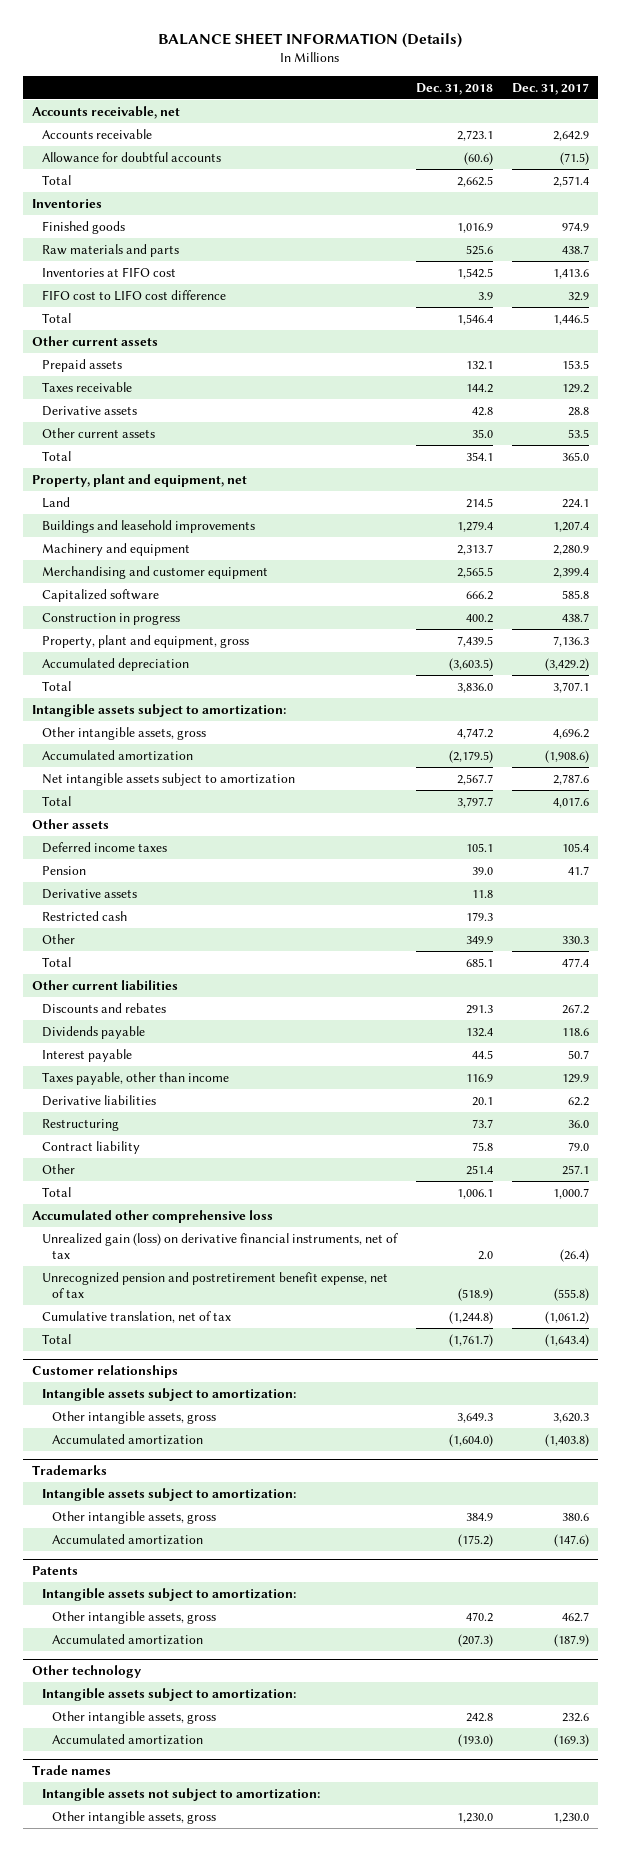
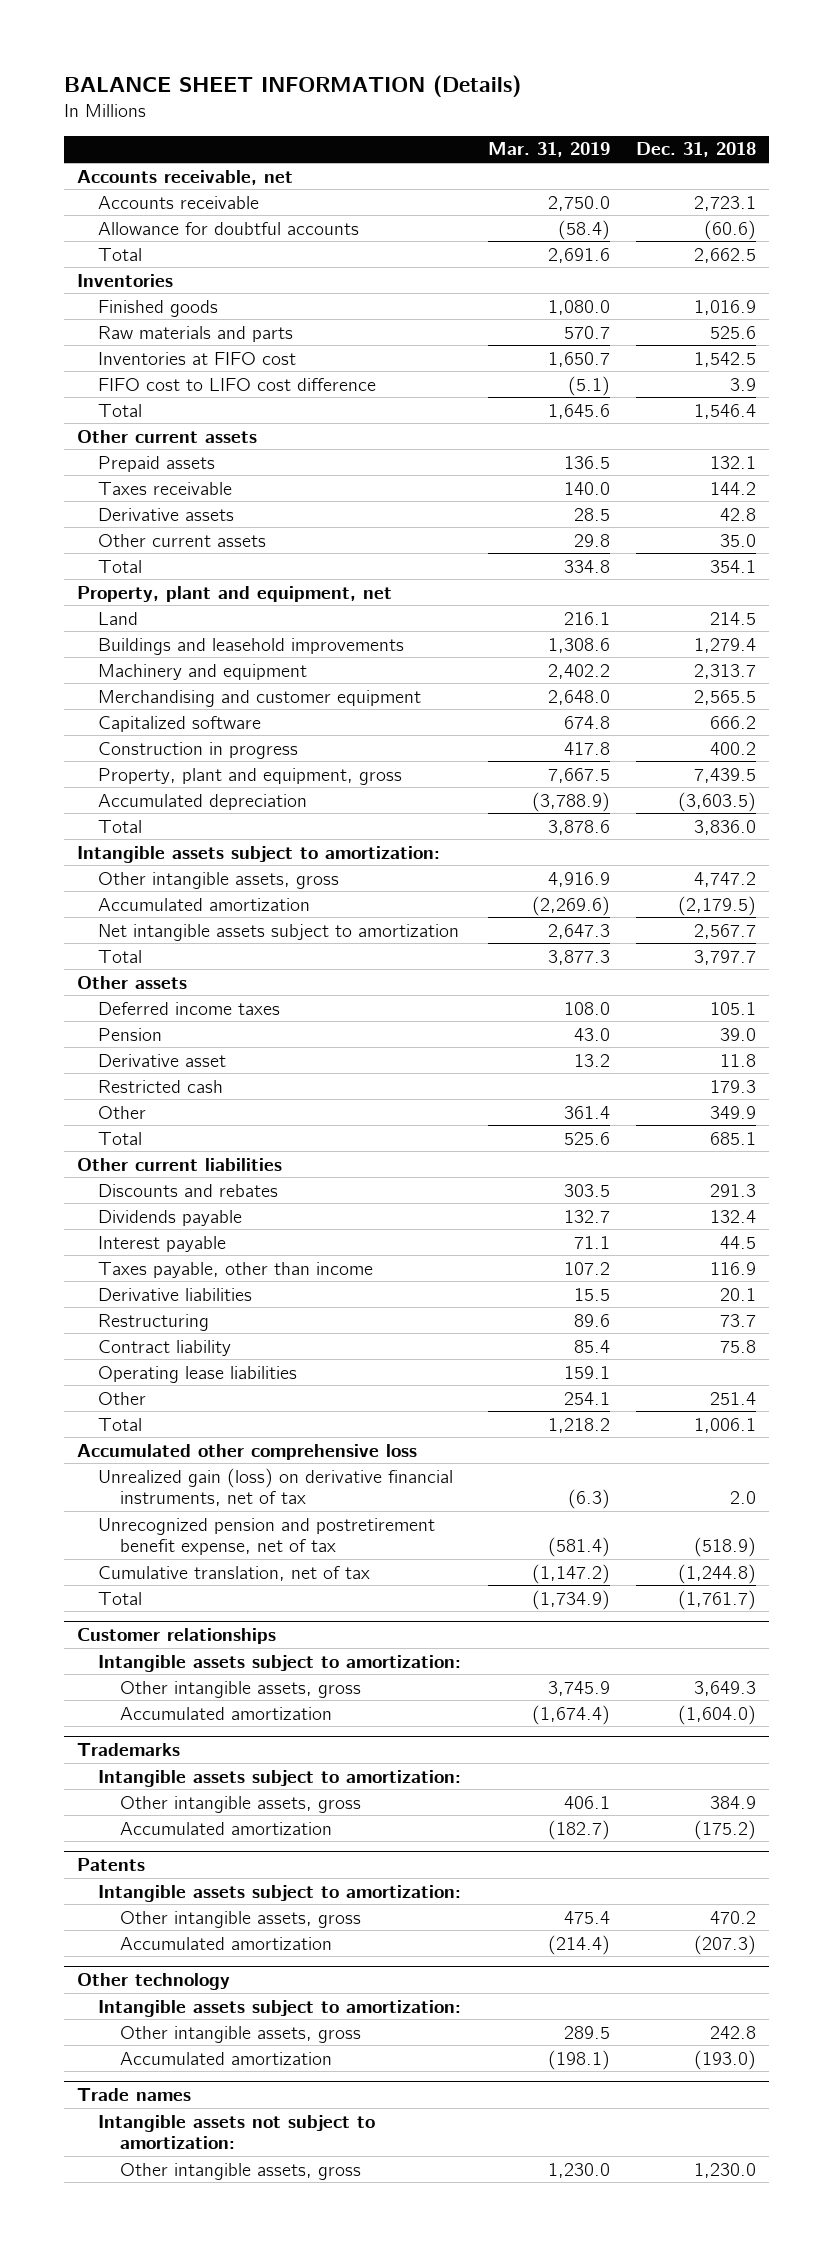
[511,82,589,95] Dec. 31, 2017 -> none
none -> [487,142,610,158] Mar. 31, 2019
[41,888,137,899] Derivative assets -> [98,1053,227,1067] Derivative asset
none -> [98,1365,298,1383] Operating lease liabilities

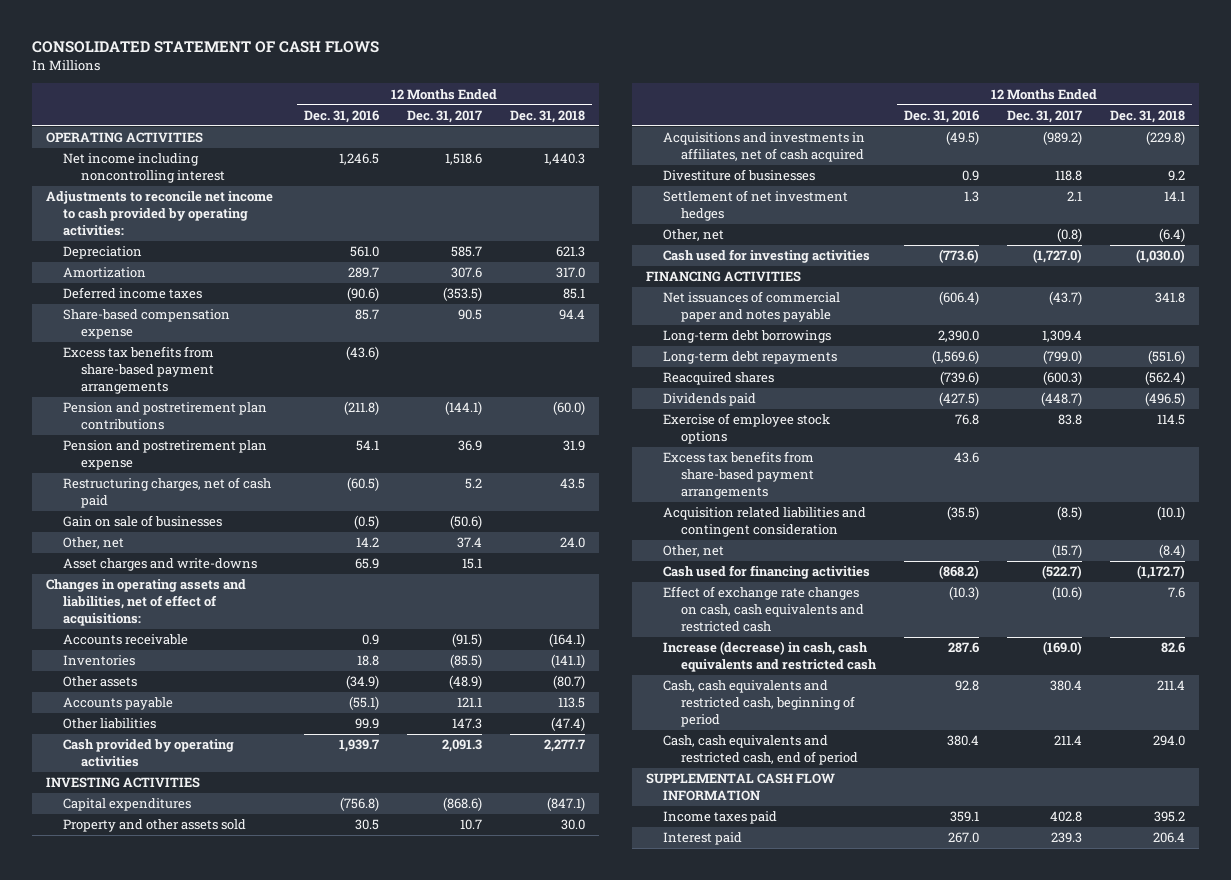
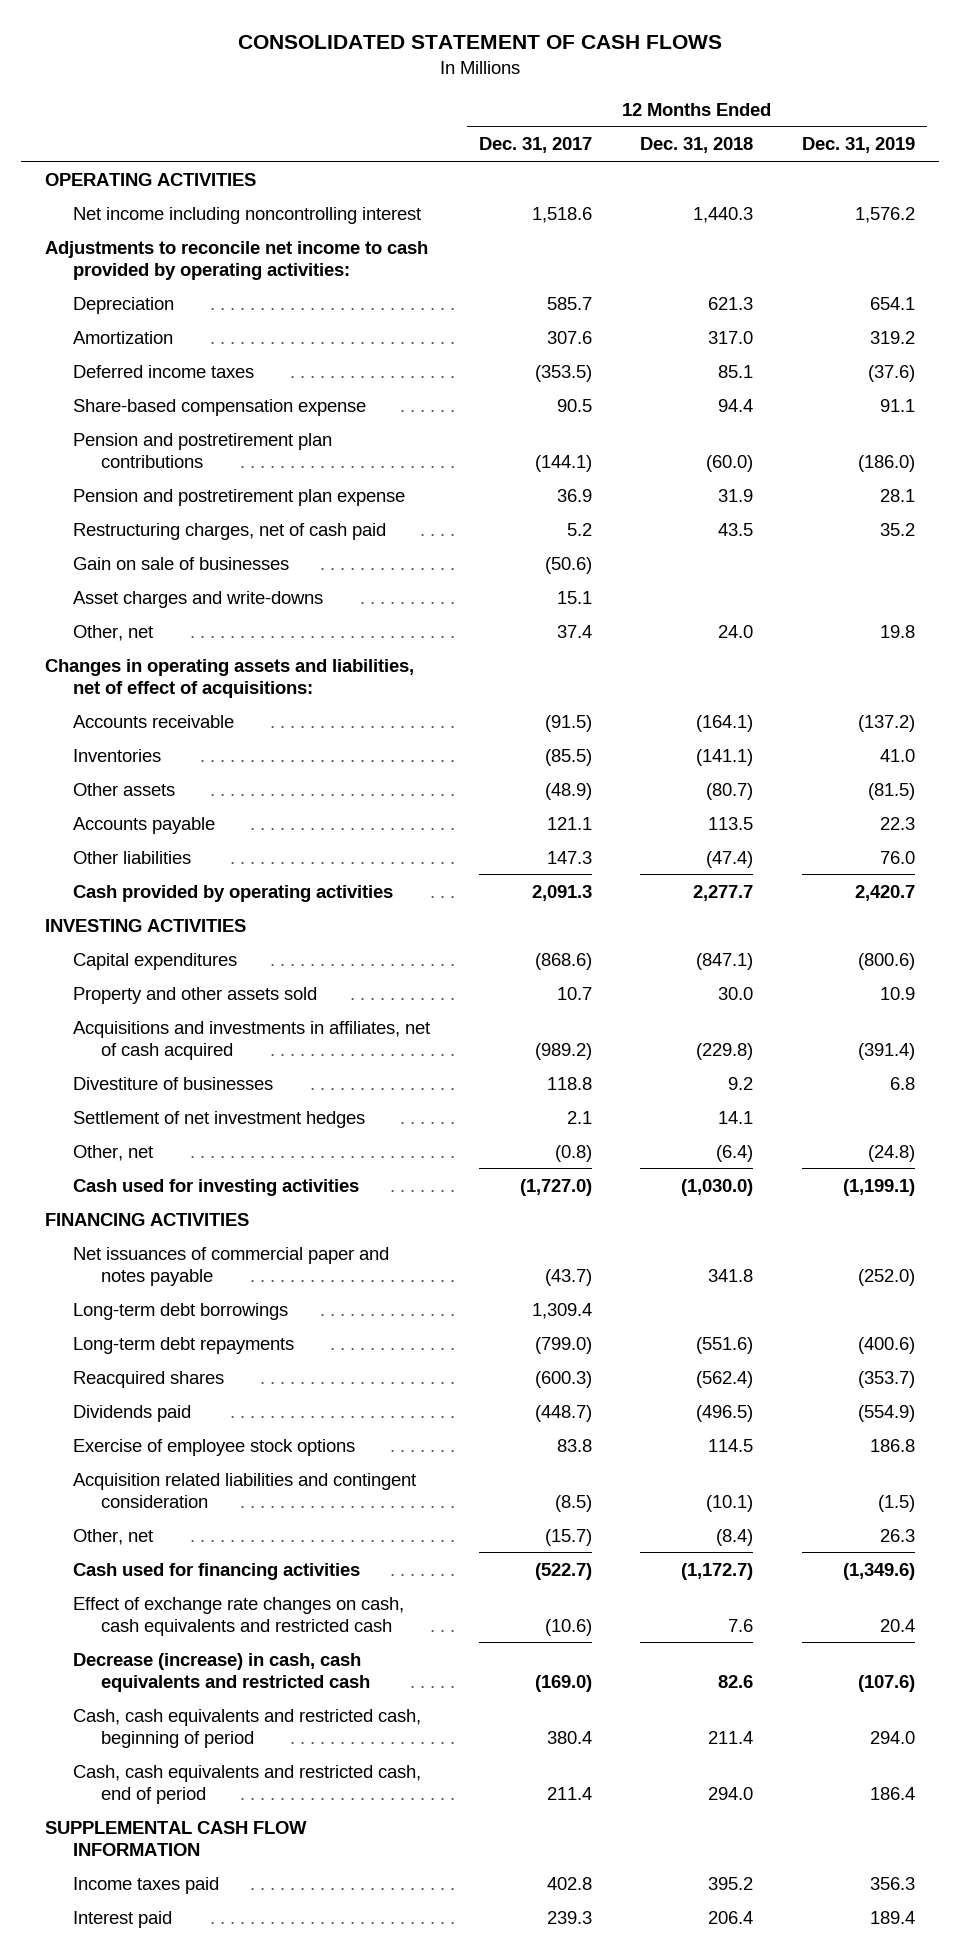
[303,110,379,124] Dec. 31, 2016 -> none
none -> [801,137,915,154] Dec. 31, 2019
[63,346,215,394] Excess tax benefits from share-based payment arrangements -> none
[63,537,125,550] Other, net -> [73,624,154,641] Other, net
[663,451,815,499] Excess tax benefits from share-based payment arrangements -> none
[663,641,877,673] Increase (decrease) in cash, cash equivalents and restricted cash -> [73,1652,371,1692] Decrease (increase) in cash, cash equivalents and restricted cash

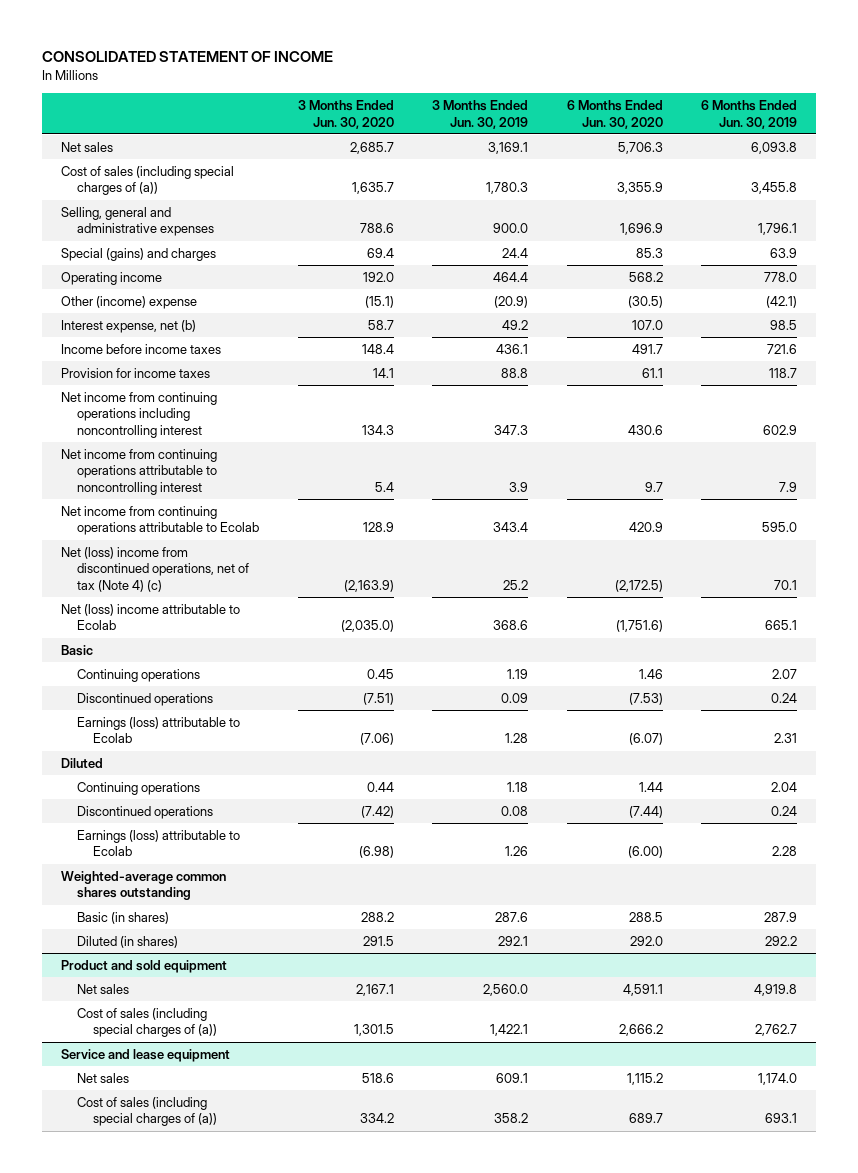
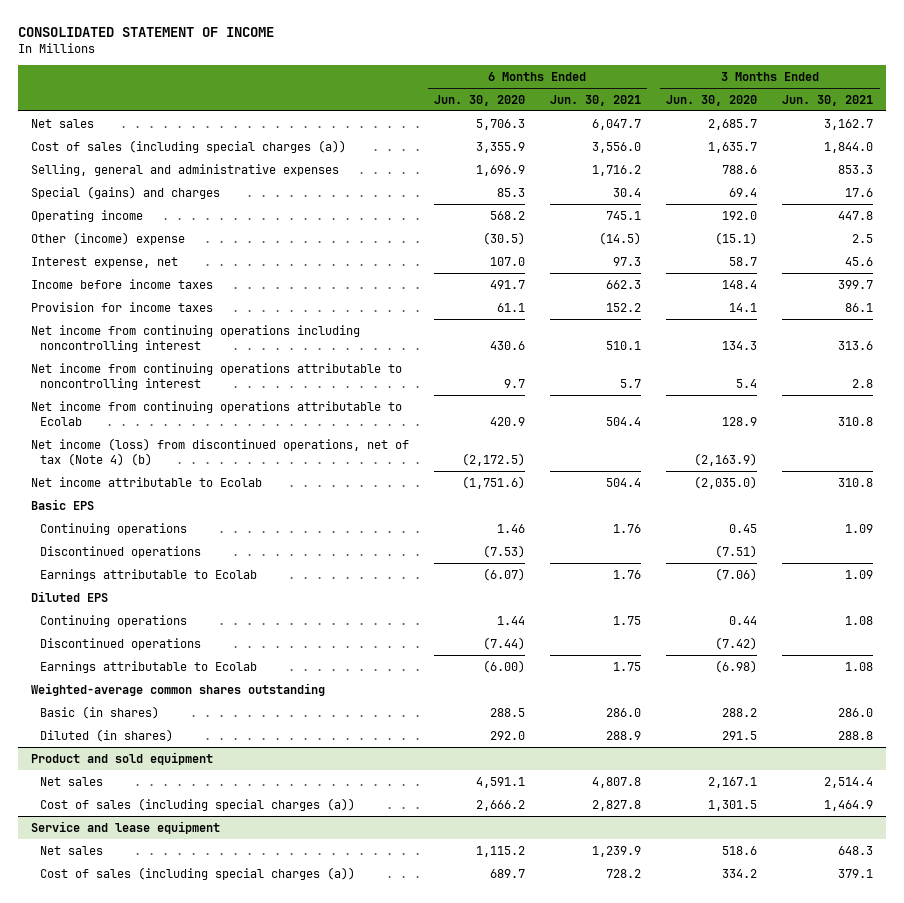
[432,99,529,129] 3 Months Ended Jun. 30, 2019 -> none
[700,99,797,129] 6 Months Ended Jun. 30, 2019 -> none
none -> [550,95,642,107] Jun. 30, 2021
none -> [782,95,874,107] Jun. 30, 2021
[61,165,235,196] Cost of sales (including special charges of (a)) -> [30,139,346,153] Cost of sales (including special charges (a))
[61,319,197,333] Interest expense, net (b) -> [30,256,178,268] Interest expense, net
[61,546,250,593] Net (loss) income from discontinued operations, net of tax (Note 4) (c) -> [30,437,409,466] Net income (loss) from discontinued operations, net of tax (Note 4) (b)
[61,603,241,631] Net (loss) income attributable to Ecolab -> [30,476,262,487] Net income attributable to Ecolab
[61,644,94,656] Basic -> [30,498,94,510] Basic EPS
[77,716,241,744] Earnings (loss) attributable to Ecolab -> [39,568,257,581] Earnings attributable to Ecolab
[61,757,104,768] Diluted -> [30,590,108,602] Diluted EPS
[77,829,241,857] Earnings (loss) attributable to Ecolab -> [39,660,257,673] Earnings attributable to Ecolab
[77,1007,218,1038] Cost of sales (including special charges of (a)) -> [39,797,355,811] Cost of sales (including special charges (a))
[77,1096,218,1127] Cost of sales (including special charges of (a)) -> [39,866,355,880] Cost of sales (including special charges (a))

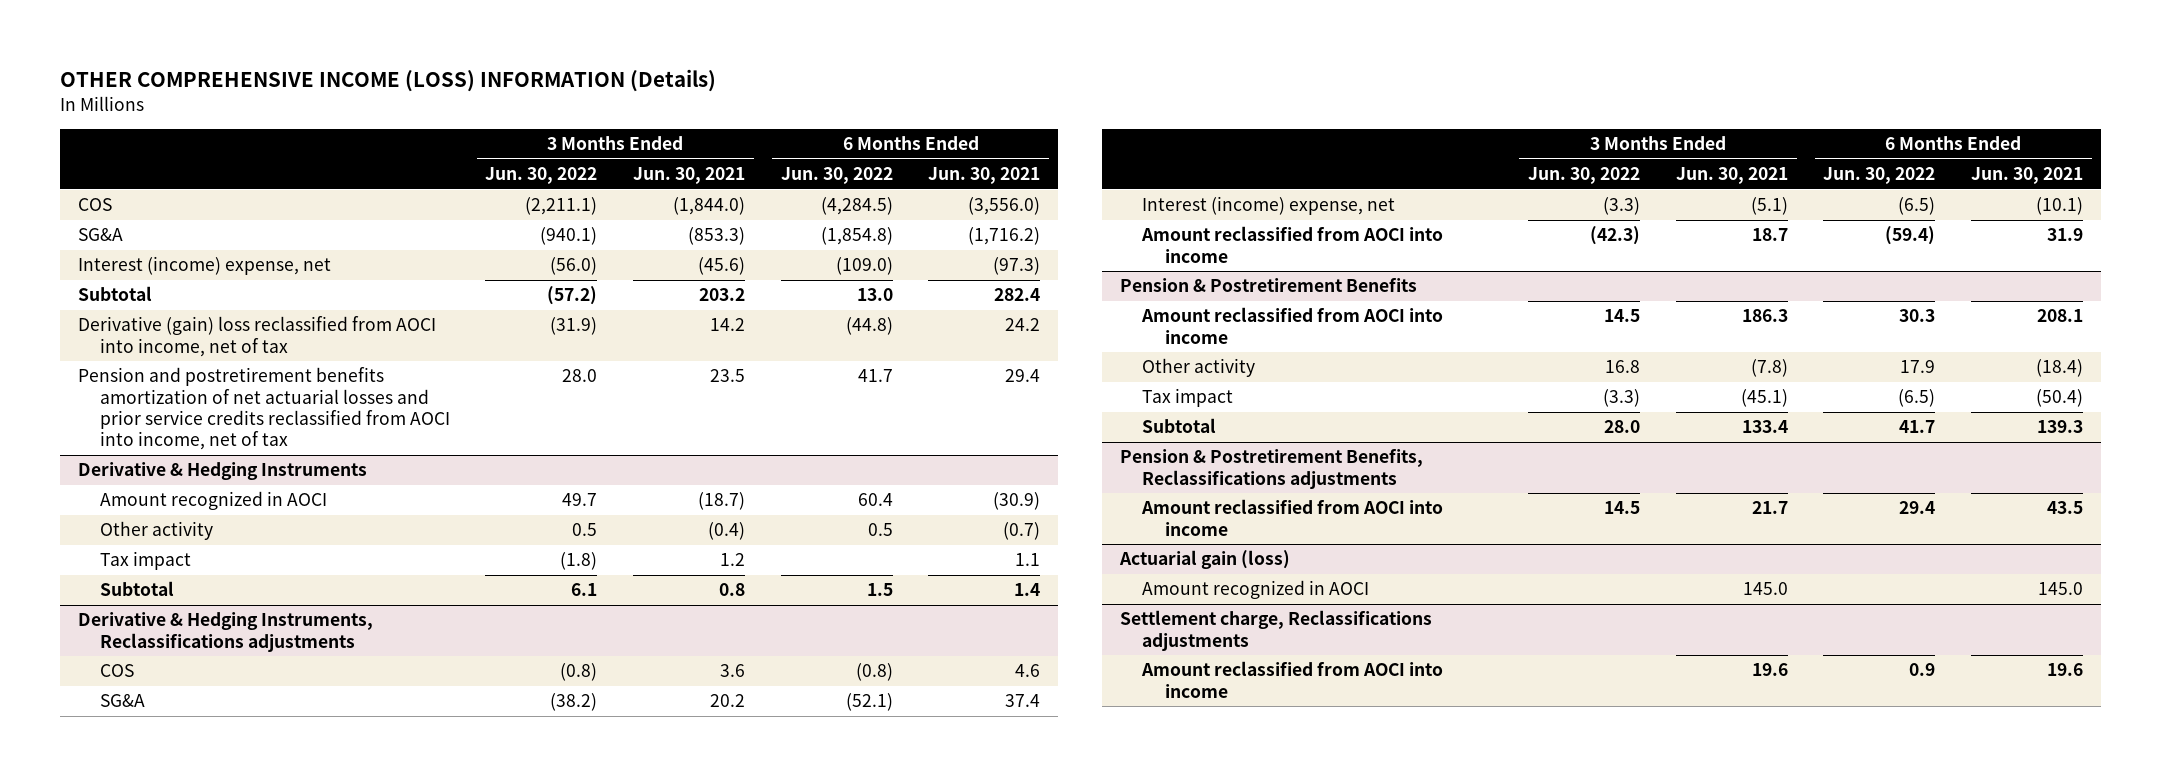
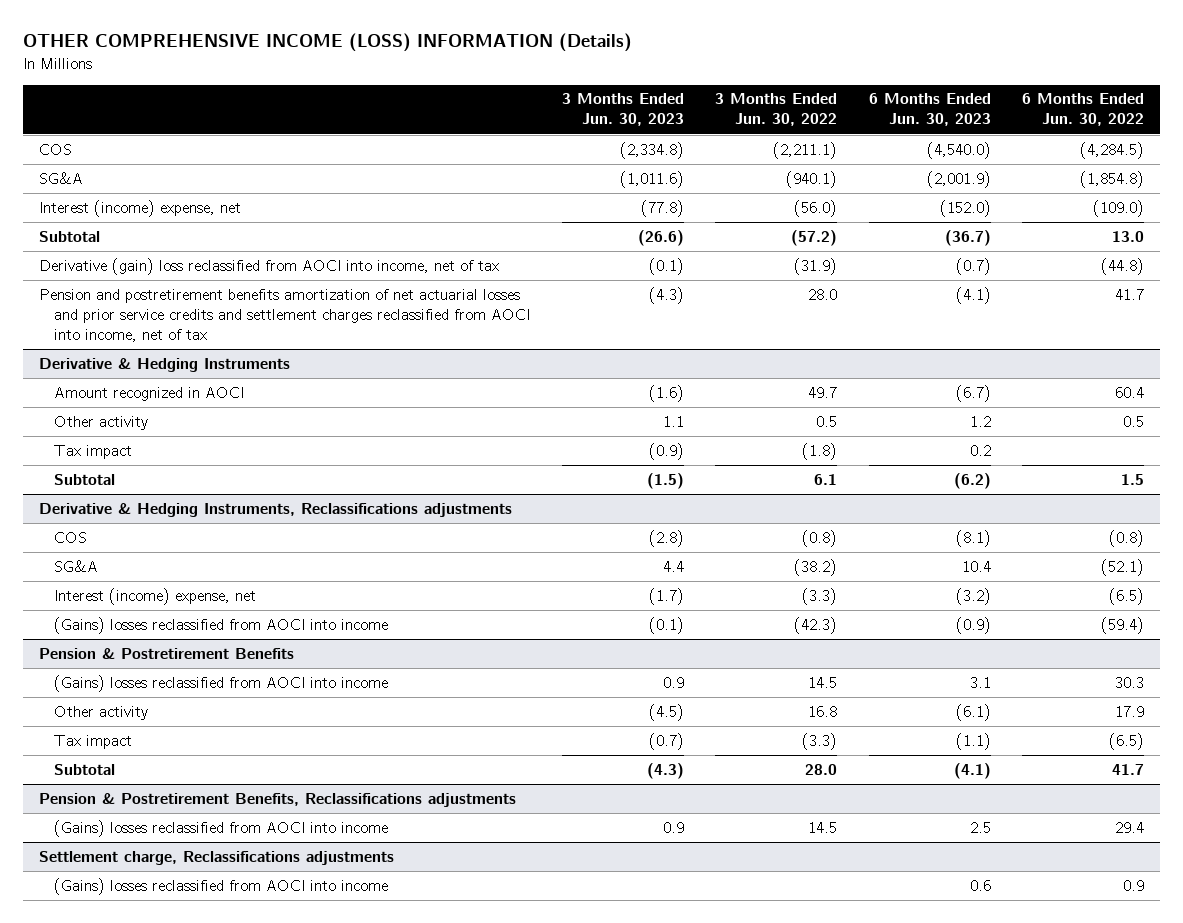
[633,167,746,185] Jun. 30, 2021 -> none
[928,167,1041,185] Jun. 30, 2021 -> none
none -> [561,93,684,127] 3 Months Ended Jun. 30, 2023
none -> [868,93,991,127] 6 Months Ended Jun. 30, 2023
[77,367,450,450] Pension and postretirement benefits amortization of net actuarial losses and prior service credits reclassified from AOCI into income, net of tax -> [38,288,531,342] Pension and postretirement benefits amortization of net actuarial losses and prior service credits and settlement charges reclassified from AOCI into income, net of tax
[1141,226,1444,263] Amount reclassified from AOCI into income -> [54,616,389,634] (Gains) losses reclassified from AOCI into income
[1141,307,1444,344] Amount reclassified from AOCI into income -> [54,674,389,692] (Gains) losses reclassified from AOCI into income
[1119,550,1291,570] Actuarial gain (loss) -> none
[1142,580,1370,600] Amount recognized in AOCI -> none
[1141,499,1444,536] Amount reclassified from AOCI into income -> [54,819,389,837] (Gains) losses reclassified from AOCI into income
[1141,661,1444,698] Amount reclassified from AOCI into income -> [54,877,389,895] (Gains) losses reclassified from AOCI into income

